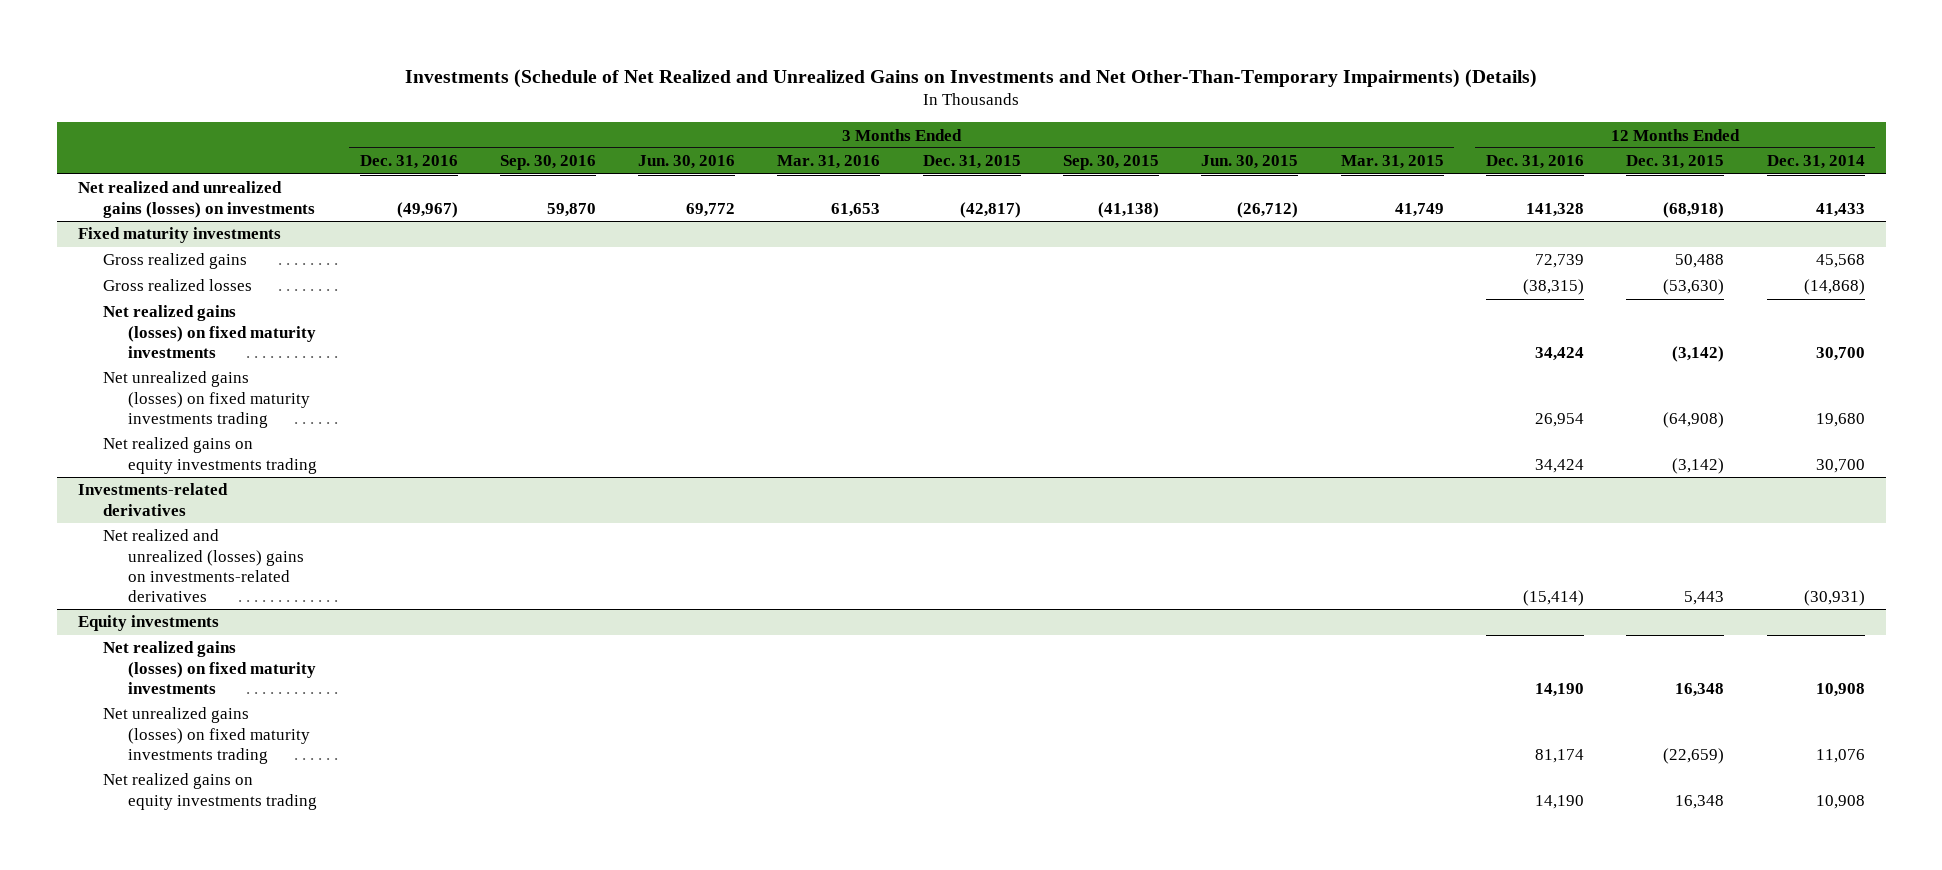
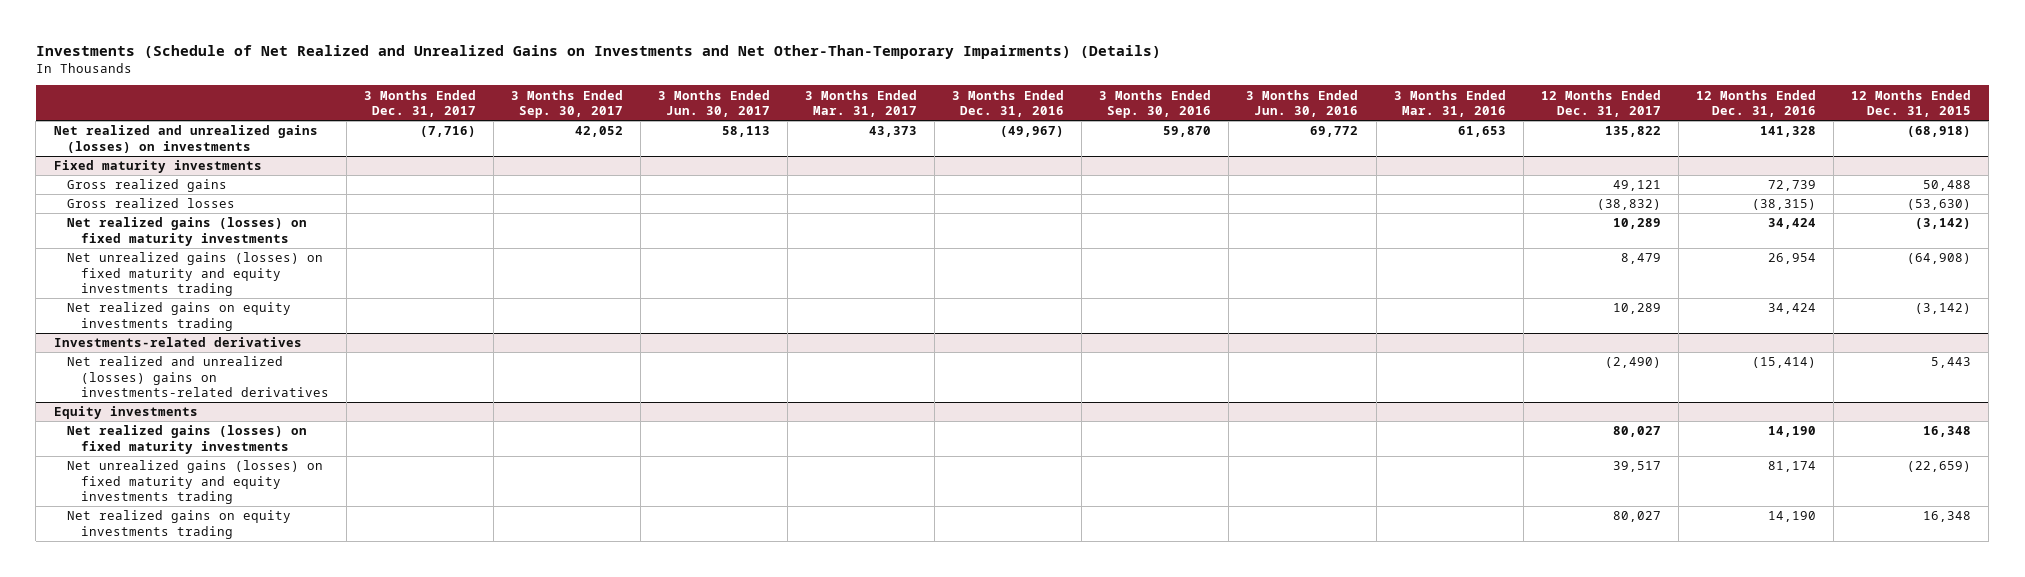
[922,155,1021,170] Dec. 31, 2015 -> none
[1063,155,1160,171] Sep. 30, 2015 -> none
[1201,155,1299,170] Jun. 30, 2015 -> none
[1340,155,1444,170] Mar. 31, 2015 -> none
[1766,155,1865,170] Dec. 31, 2014 -> none
none -> [363,89,476,118] 3 Months Ended Dec. 31, 2017
none -> [510,89,623,119] 3 Months Ended Sep. 30, 2017
none -> [657,89,770,118] 3 Months Ended Jun. 30, 2017
none -> [805,89,918,118] 3 Months Ended Mar. 31, 2017
none -> [1540,89,1661,118] 12 Months Ended Dec. 31, 2017
[102,371,311,428] Net unrealized gains (losses) on fixed maturity investments trading -> [67,252,324,296] Net unrealized gains (losses) on fixed maturity and equity investments trading
[102,707,311,764] Net unrealized gains (losses) on fixed maturity investments trading -> [67,460,324,504] Net unrealized gains (losses) on fixed maturity and equity investments trading

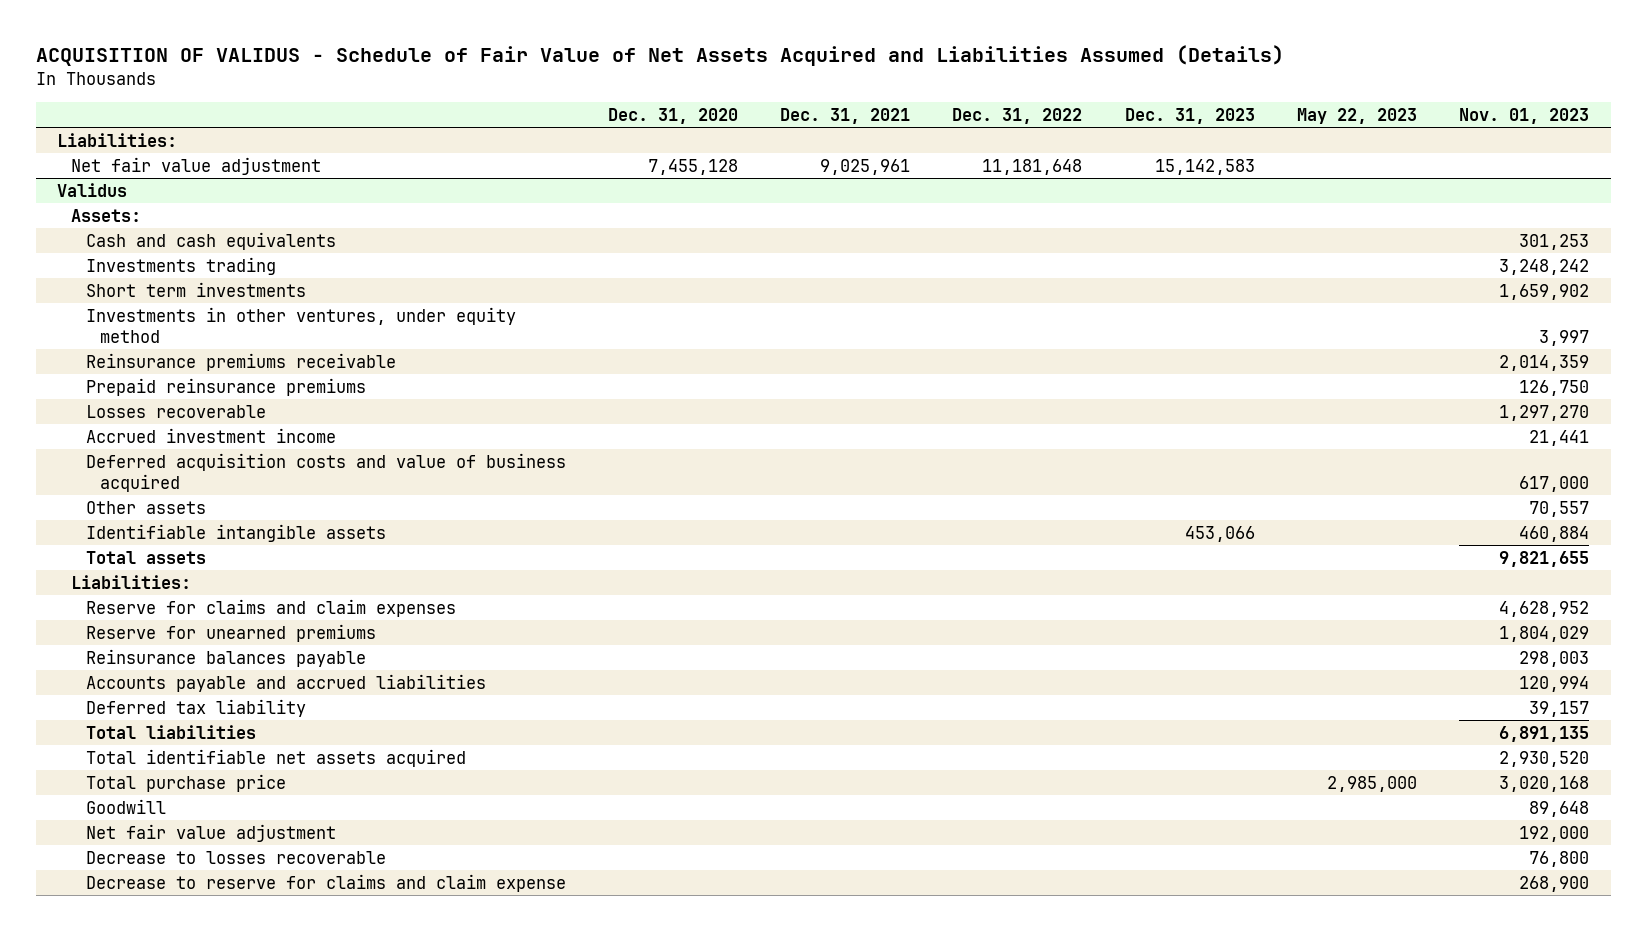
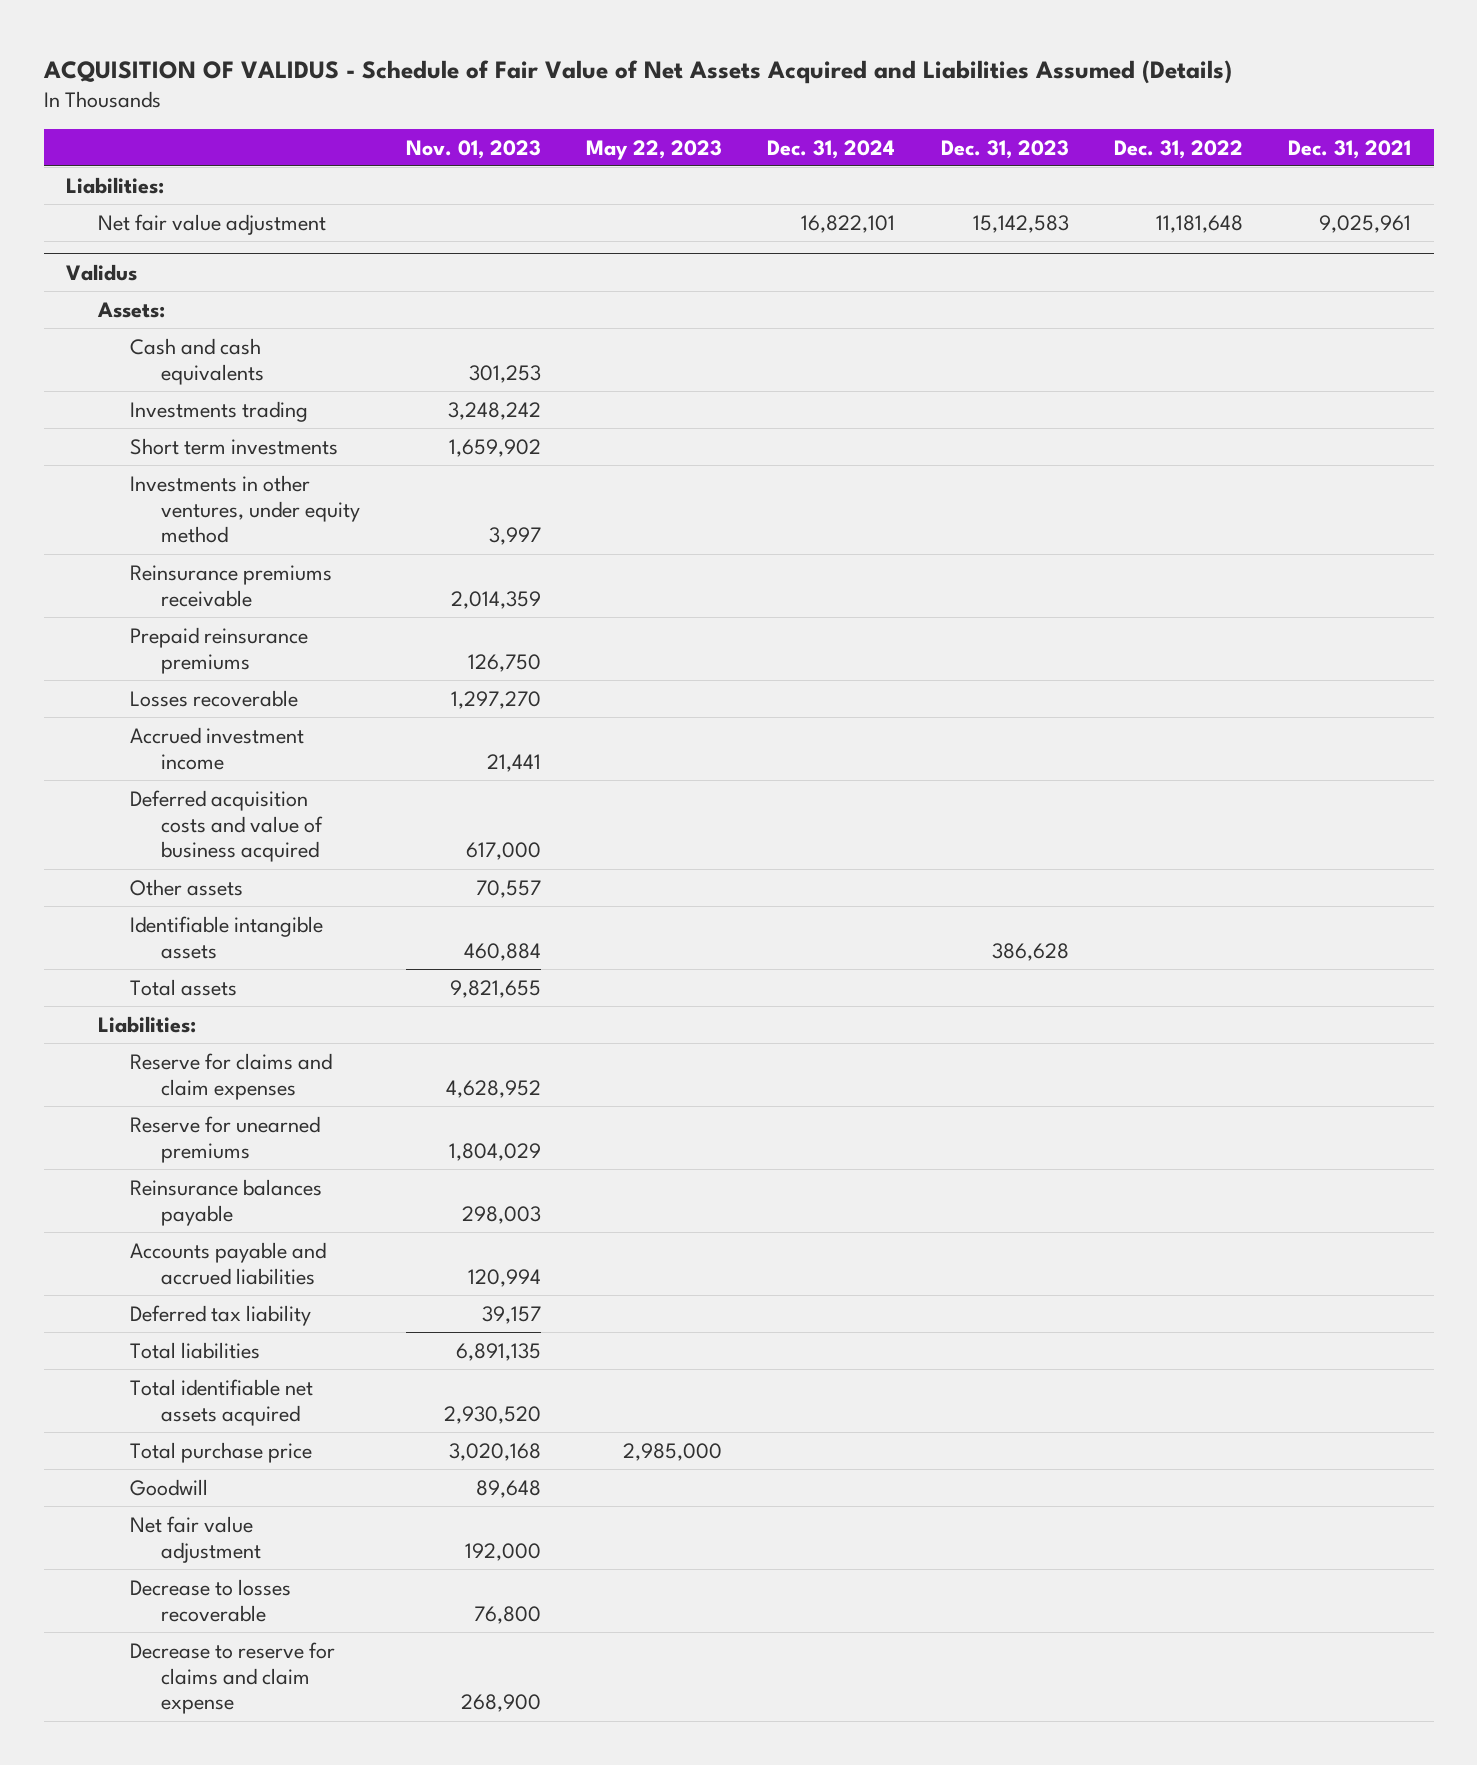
[607,107,738,124] Dec. 31, 2020 -> none
none -> [767,139,896,159] Dec. 31, 2024
[1184,525,1255,542] 453,066 -> [991,942,1069,961] 386,628

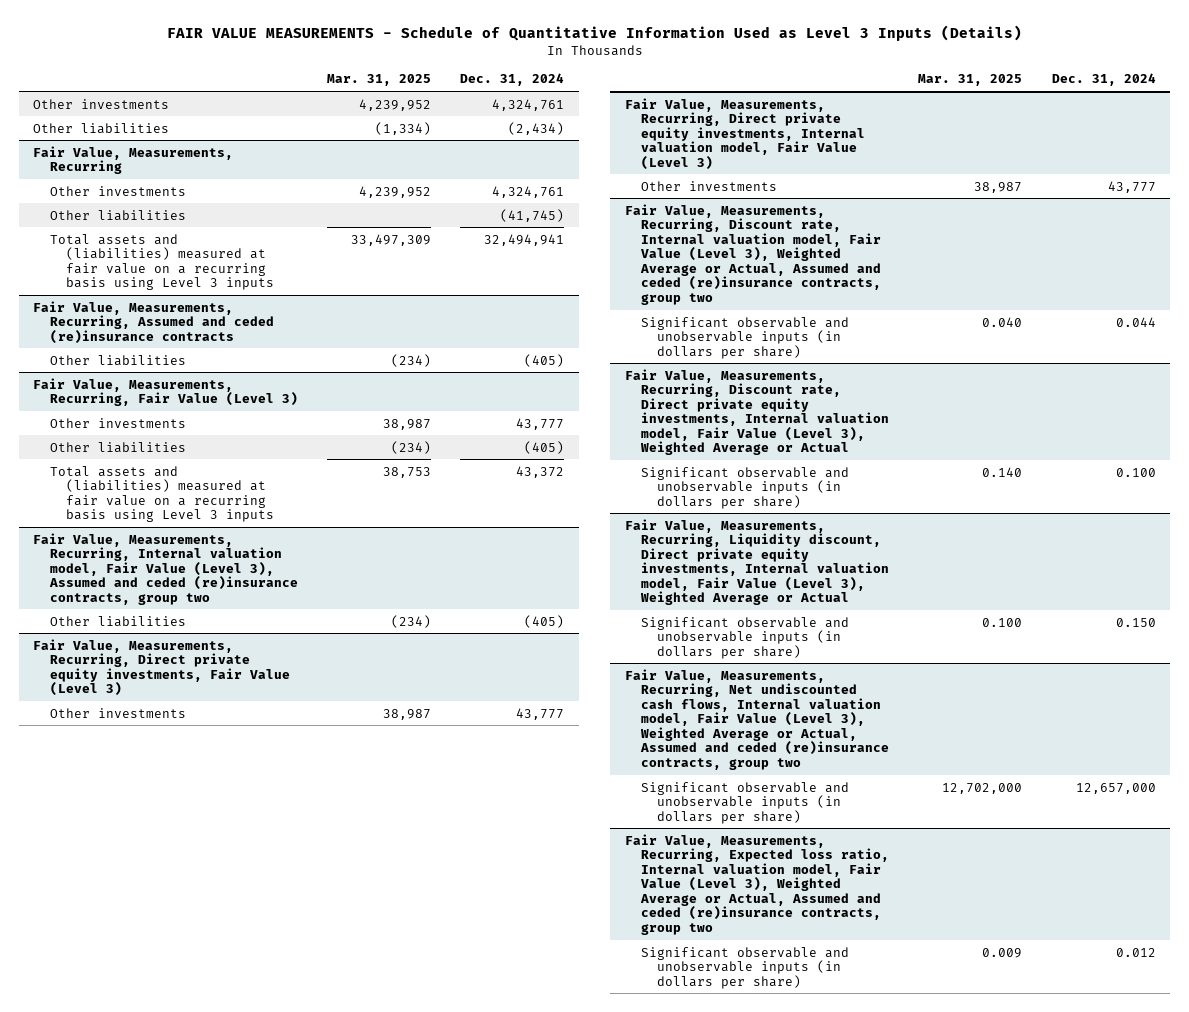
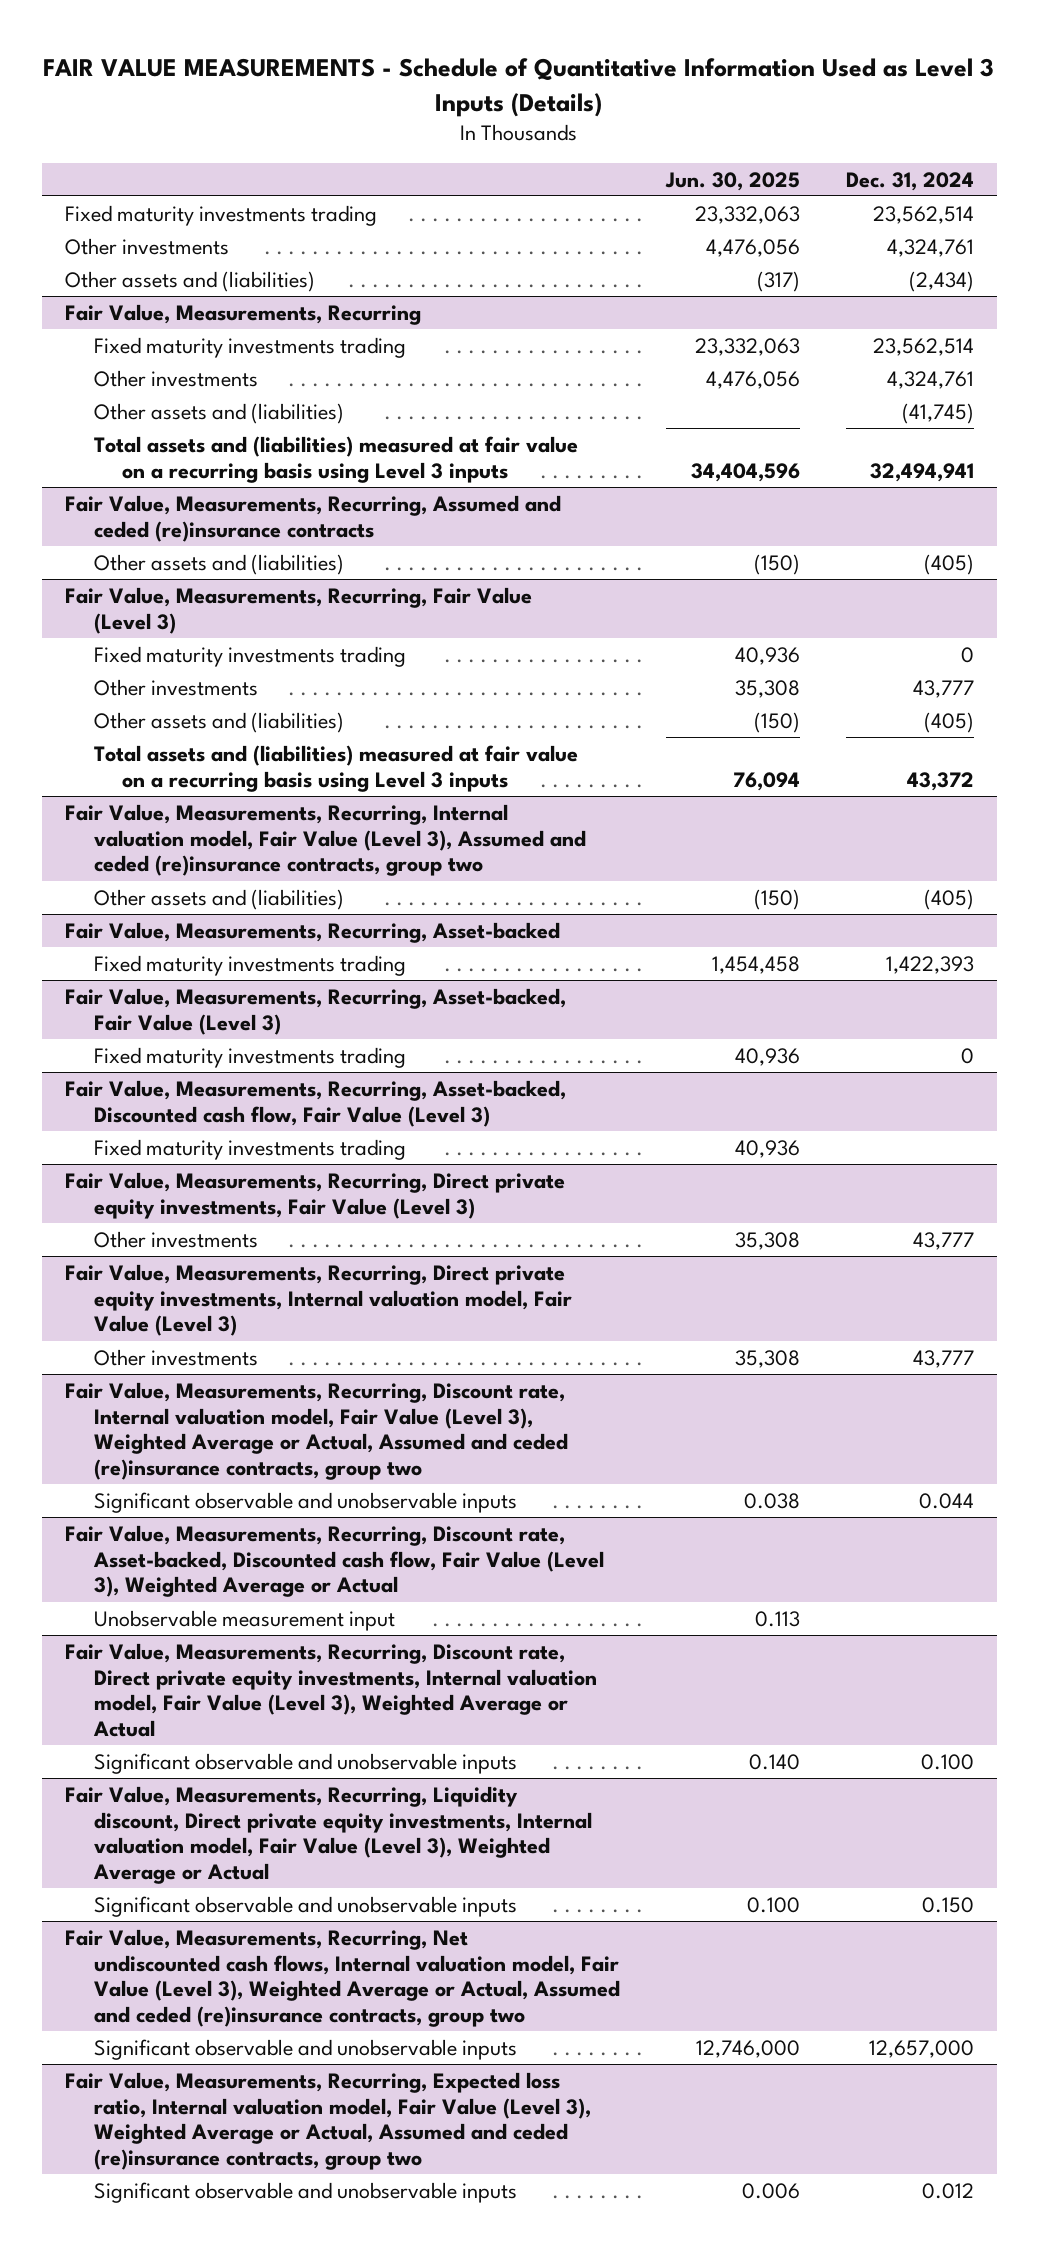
[327,74,432,87] Mar. 31, 2025 -> none
none -> [664,171,800,191] Jun. 30, 2025
none -> [64,204,377,226] Fixed maturity investments trading
[33,122,170,134] Other liabilities -> [64,270,315,292] Other assets and (liabilities)
none -> [93,336,406,358] Fixed maturity investments trading
[49,209,186,221] Other liabilities -> [93,402,344,424] Other assets and (liabilities)
[49,354,186,366] Other liabilities -> [93,553,344,575] Other assets and (liabilities)
none -> [93,645,406,667] Fixed maturity investments trading
[49,441,186,453] Other liabilities -> [93,711,344,733] Other assets and (liabilities)
[49,615,186,627] Other liabilities -> [93,888,344,910] Other assets and (liabilities)
none -> [64,921,560,943] Fair Value, Measurements, Recurring, Asset-backed
none -> [93,954,406,976] Fixed maturity investments trading
none -> [64,987,566,1035] Fair Value, Measurements, Recurring, Asset-backed, Fair Value (Level 3)
none -> [93,1046,406,1068] Fixed maturity investments trading
none -> [64,1079,566,1127] Fair Value, Measurements, Recurring, Asset-backed, Discounted cash flow, Fair Value (Level 3)
none -> [93,1138,406,1160] Fixed maturity investments trading
[640,316,849,359] Significant observable and unobservable inputs (in dollars per share) -> [93,1491,517,1513] Significant observable and unobservable inputs
none -> [64,1524,604,1598] Fair Value, Measurements, Recurring, Discount rate, Asset-backed, Discounted cash flow, Fair Value (Level 3), Weighted Average or Actual
none -> [93,1609,395,1631] Unobservable measurement input
[640,466,849,509] Significant observable and unobservable inputs (in dollars per share) -> [93,1752,517,1774] Significant observable and unobservable inputs
[640,616,849,659] Significant observable and unobservable inputs (in dollars per share) -> [93,1895,517,1917] Significant observable and unobservable inputs
[640,781,849,824] Significant observable and unobservable inputs (in dollars per share) -> [93,2038,517,2060] Significant observable and unobservable inputs
[640,946,849,989] Significant observable and unobservable inputs (in dollars per share) -> [93,2181,517,2203] Significant observable and unobservable inputs

